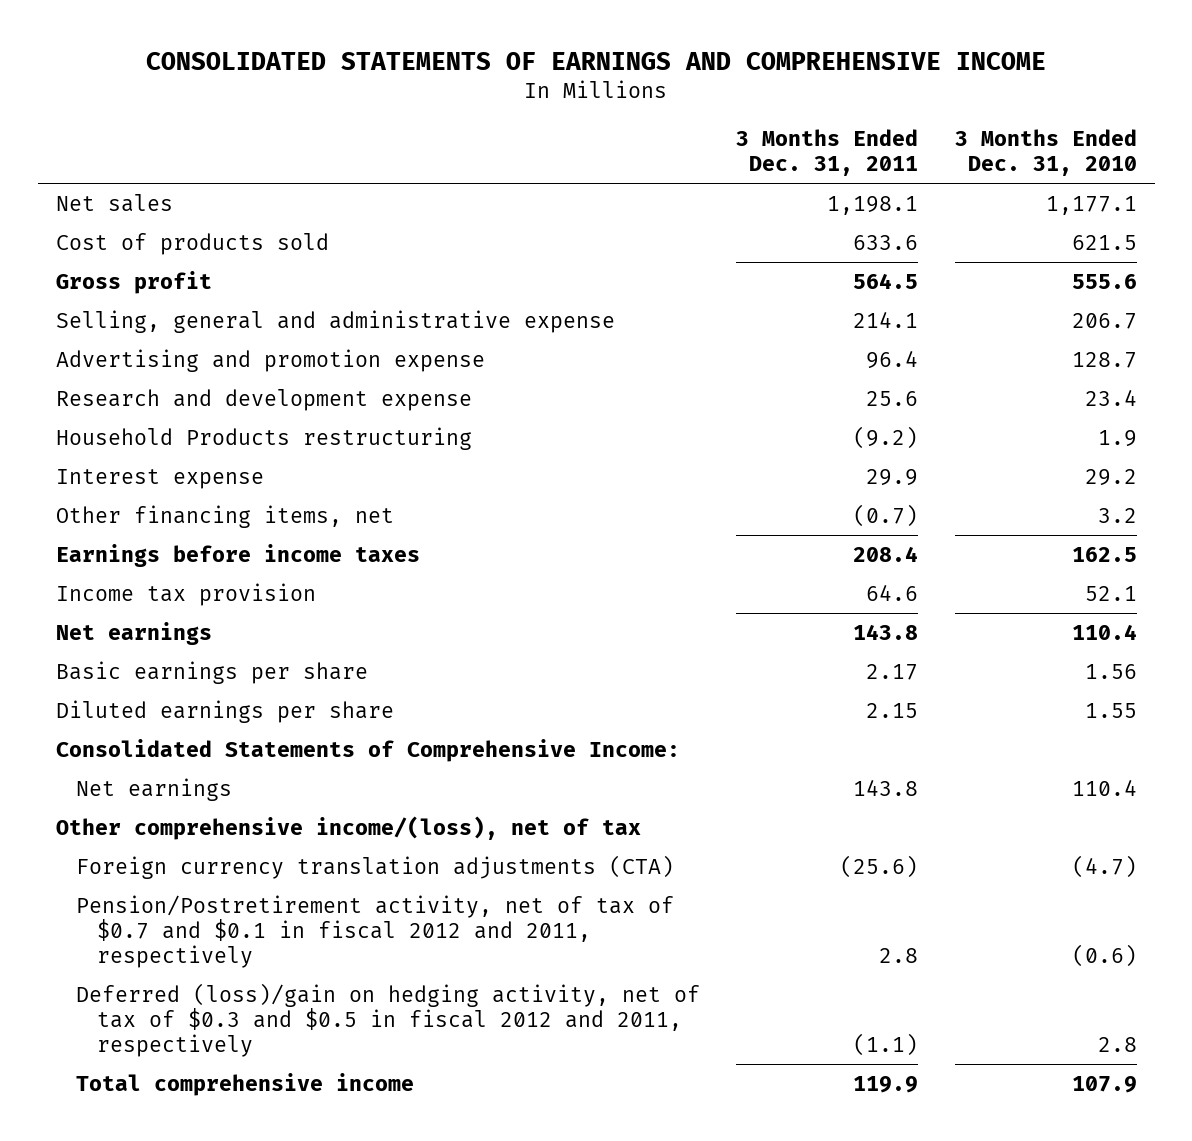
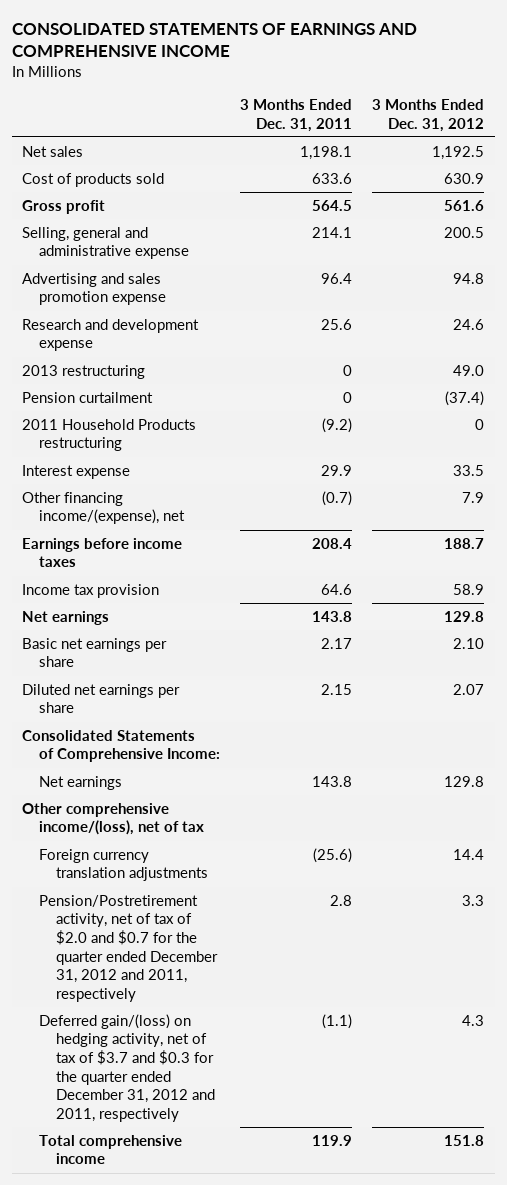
[954,129,1137,177] 3 Months Ended Dec. 31, 2010 -> none
none -> [372,98,485,132] 3 Months Ended Dec. 31, 2012
[55,348,485,372] Advertising and promotion expense -> [22,272,167,306] Advertising and sales promotion expense
none -> [22,364,146,379] 2013 restructuring
none -> [22,391,154,403] Pension curtailment
[55,426,472,450] Household Products restructuring -> [22,418,197,452] 2011 Household Products restructuring
[55,504,394,528] Other financing items, net -> [22,491,186,525] Other financing income/(expense), net
[55,660,368,684] Basic earnings per share -> [22,637,168,668] Basic net earnings per share
[55,699,394,723] Diluted earnings per share -> [22,683,181,714] Diluted net earnings per share
[76,854,675,879] Foreign currency translation adjustments (CTA) -> [39,848,208,882] Foreign currency translation adjustments
[76,894,675,969] Pension/Postretirement activity, net of tax of $0.7 and $0.1 in fiscal 2012 and 2011, respectively -> [39,894,218,1003] Pension/Postretirement activity, net of tax of $2.0 and $0.7 for the quarter ended December 31, 2012 and 2011, respectively
[76,982,701,1058] Deferred (loss)/gain on hedging activity, net of tax of $0.3 and $0.5 in fiscal 2012 and 2011, respectively -> [39,1013,215,1123] Deferred gain/(loss) on hedging activity, net of tax of $3.7 and $0.3 for the quarter ended December 31, 2012 and 2011, respectively

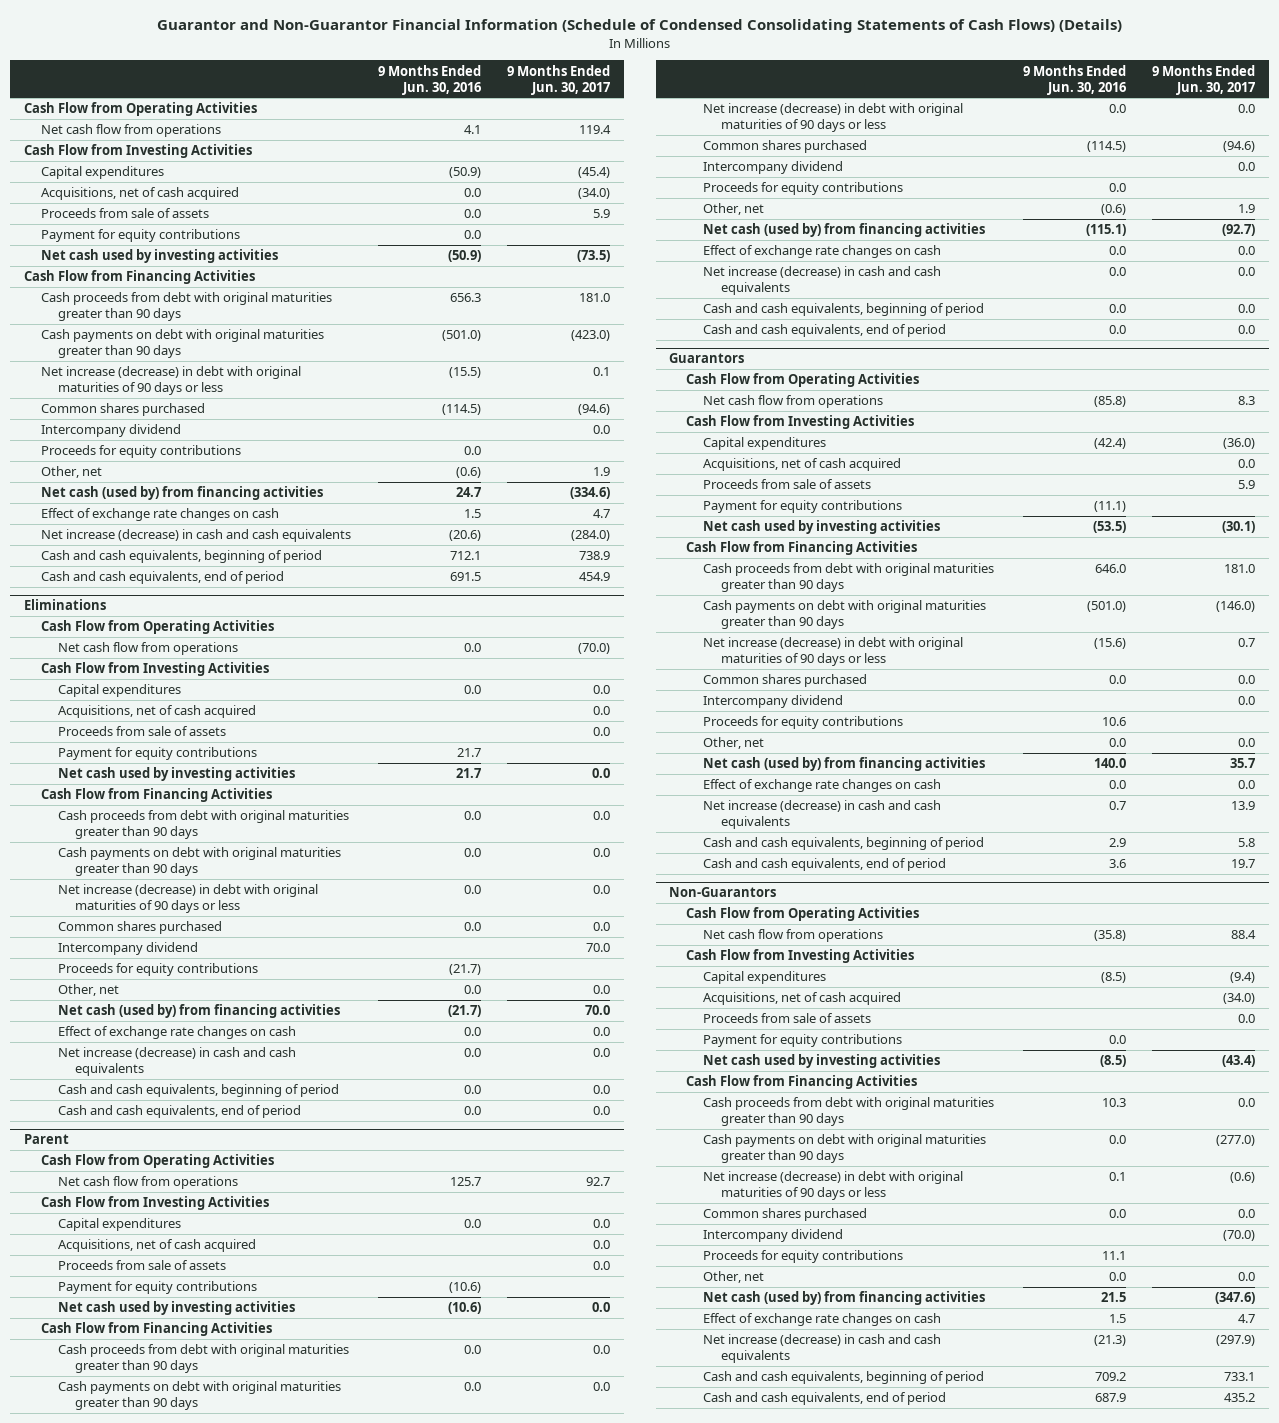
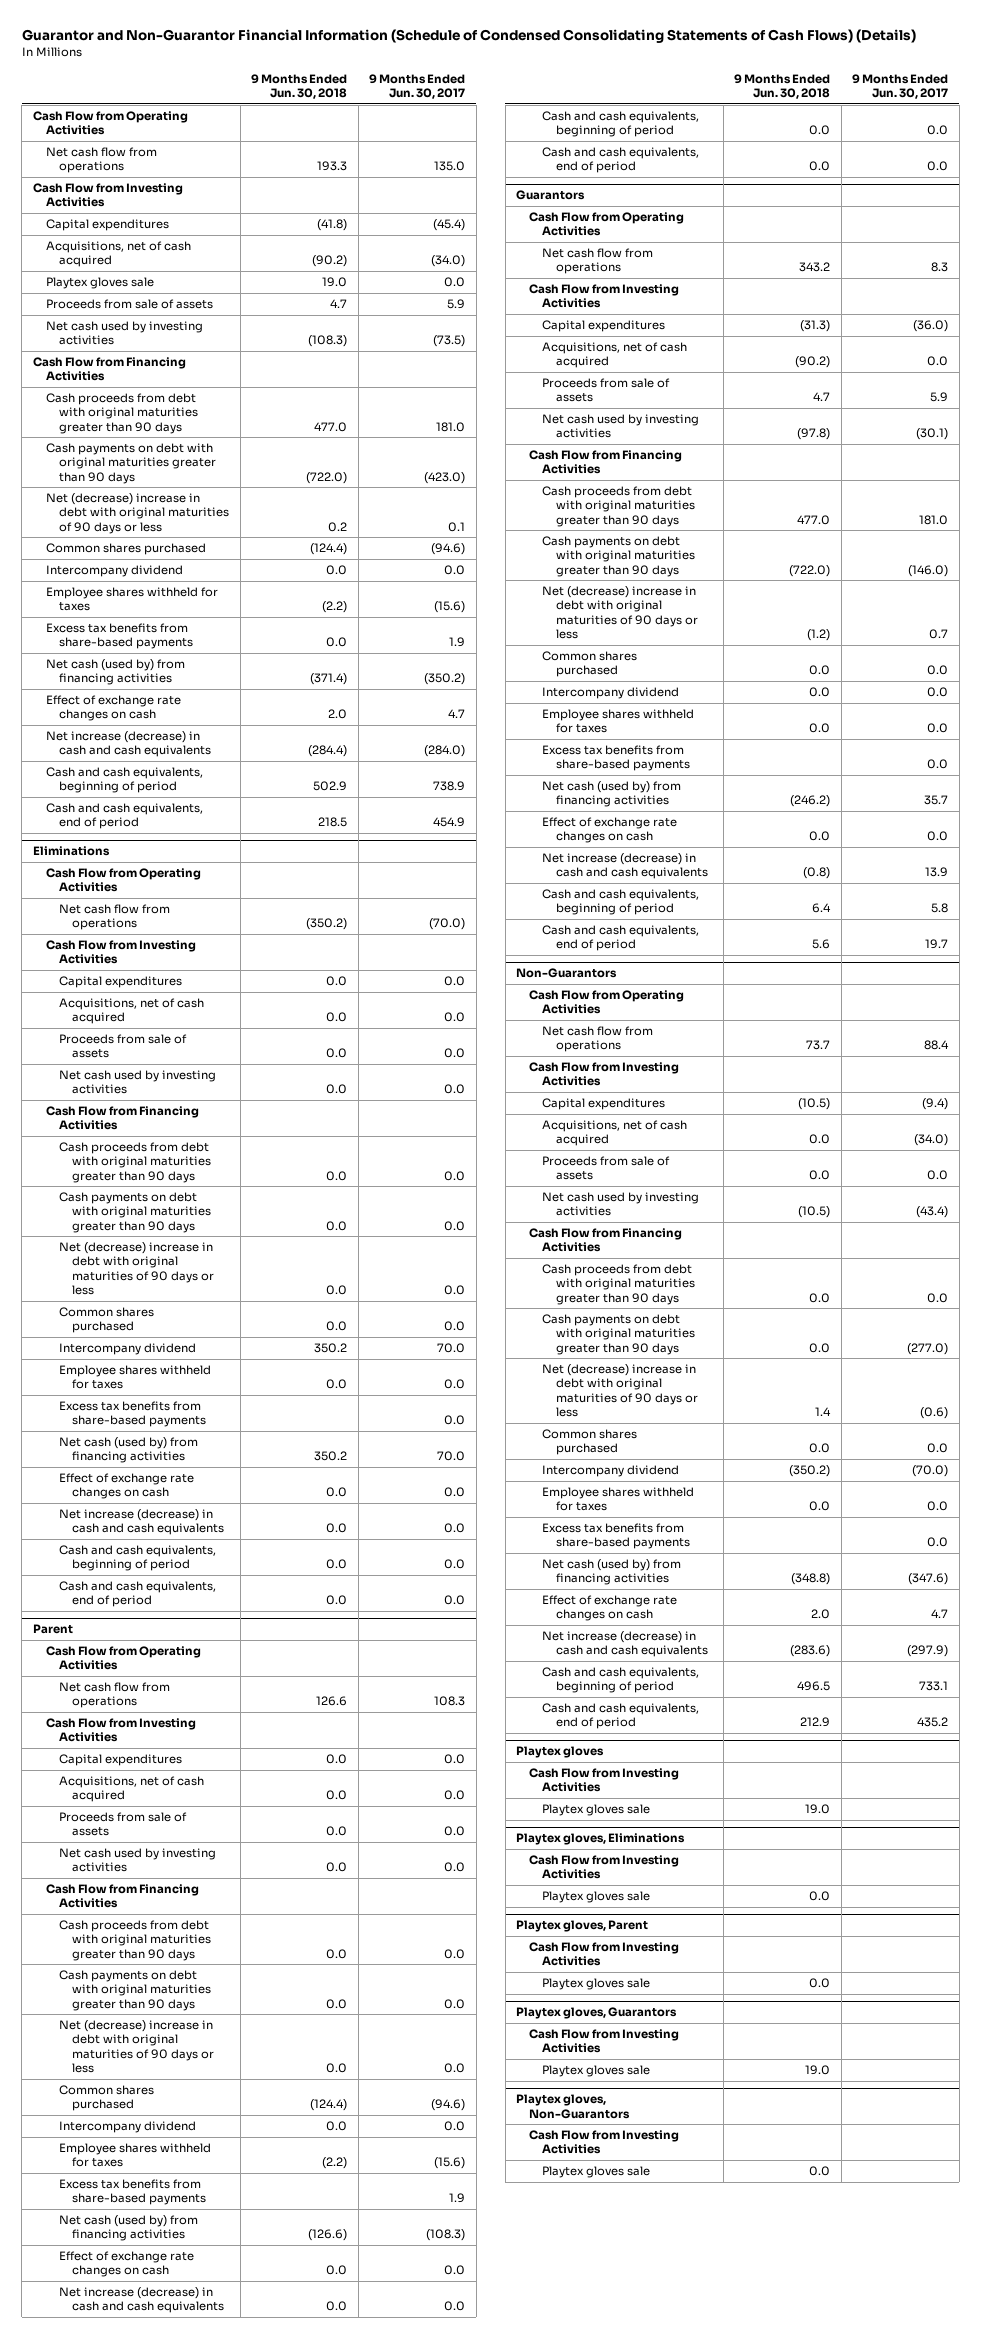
[377,64,481,95] 9 Months Ended Jun. 30, 2016 -> none
none -> [251,73,348,99] 9 Months Ended Jun. 30, 2018
[579,125,612,135] 119.4 -> [434,161,466,172] 135.0
none -> [46,277,155,290] Playtex gloves sale
[40,229,240,243] Payment for equity contributions -> none
[40,366,301,396] Net increase (decrease) in debt with original maturities of 90 days or less -> [46,493,230,534] Net (decrease) increase in debt with original maturities of 90 days or less
[40,445,241,459] Proceeds for equity contributions -> none
[40,466,102,479] Other, net -> none
none -> [46,587,219,612] Employee shares withheld for taxes
none -> [46,623,194,650] Excess tax benefits from share-based payments
[570,487,611,500] (334.6) -> [424,673,466,686] (350.2)
[58,747,258,761] Payment for equity contributions -> none
[58,884,319,914] Net increase (decrease) in debt with original maturities of 90 days or less -> [59,1242,215,1296] Net (decrease) increase in debt with original maturities of 90 days or less
[58,963,259,977] Proceeds for equity contributions -> none
[58,984,120,997] Other, net -> none
none -> [59,1365,212,1390] Employee shares withheld for taxes
none -> [59,1401,207,1428] Excess tax benefits from share-based payments
[586,1177,611,1187] 92.7 -> [434,1696,466,1707] 108.3
[58,1281,258,1295] Payment for equity contributions -> none
[703,103,964,133] Net increase (decrease) in debt with original maturities of 90 days or less -> [59,2020,215,2074] Net (decrease) increase in debt with original maturities of 90 days or less
[703,182,904,196] Proceeds for equity contributions -> none
[703,203,765,216] Other, net -> none
none -> [59,2143,212,2168] Employee shares withheld for taxes
none -> [59,2179,207,2206] Excess tax benefits from share-based payments
[1222,224,1256,237] (92.7) -> [426,2229,466,2242] (108.3)
[703,500,903,514] Payment for equity contributions -> none
[703,637,964,667] Net increase (decrease) in debt with original maturities of 90 days or less -> [542,586,698,640] Net (decrease) increase in debt with original maturities of 90 days or less
[703,716,904,730] Proceeds for equity contributions -> none
[703,737,765,750] Other, net -> none
none -> [542,709,695,734] Employee shares withheld for taxes
none -> [542,745,690,772] Excess tax benefits from share-based payments
[703,1034,903,1048] Payment for equity contributions -> none
[703,1171,964,1201] Net increase (decrease) in debt with original maturities of 90 days or less -> [542,1364,698,1418] Net (decrease) increase in debt with original maturities of 90 days or less
[703,1250,904,1264] Proceeds for equity contributions -> none
[703,1271,765,1284] Other, net -> none
none -> [542,1487,695,1512] Employee shares withheld for taxes
none -> [542,1523,690,1550] Excess tax benefits from share-based payments
none -> [516,1746,605,1759] Playtex gloves
none -> [529,1768,680,1793] Cash Flow from Investing Activities
none -> [542,1804,651,1817] Playtex gloves sale
none -> [516,1833,686,1846] Playtex gloves, Eliminations
none -> [529,1855,680,1880] Cash Flow from Investing Activities
none -> [542,1891,651,1904] Playtex gloves sale
none -> [516,1920,649,1933] Playtex gloves, Parent
none -> [529,1942,680,1967] Cash Flow from Investing Activities
none -> [542,1978,651,1991] Playtex gloves sale
none -> [516,2007,678,2020] Playtex gloves, Guarantors
none -> [529,2029,680,2054] Cash Flow from Investing Activities
none -> [542,2065,651,2078] Playtex gloves sale
none -> [516,2094,631,2119] Playtex gloves, Non-Guarantors
none -> [529,2130,680,2155] Cash Flow from Investing Activities
none -> [542,2166,651,2179] Playtex gloves sale

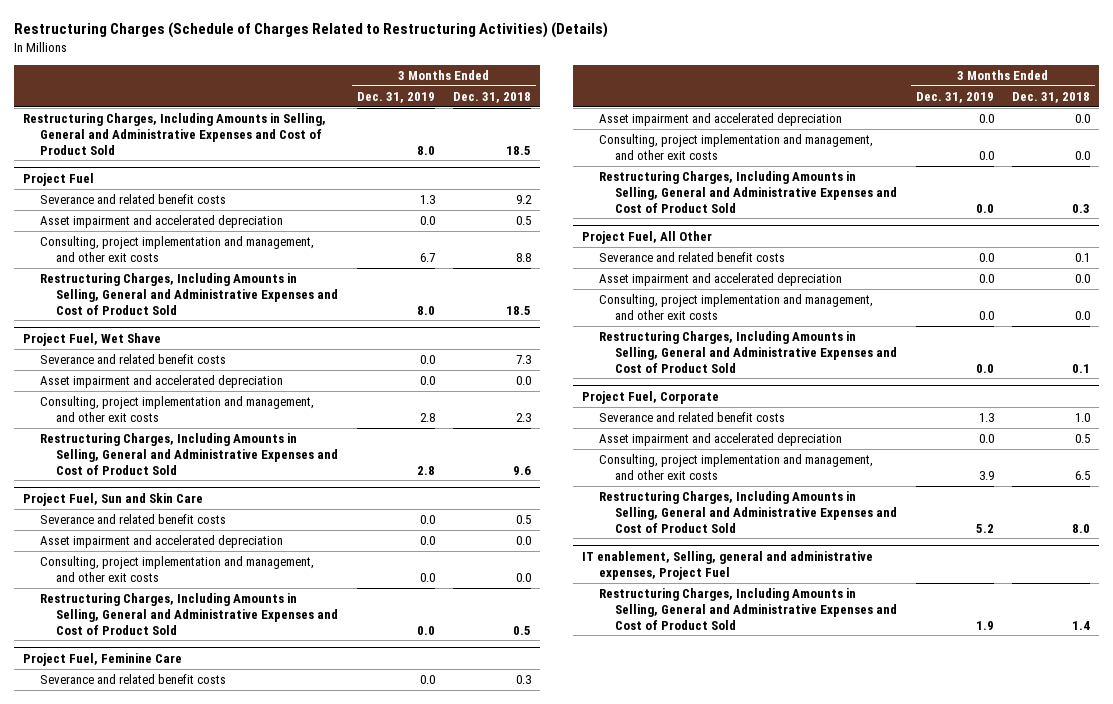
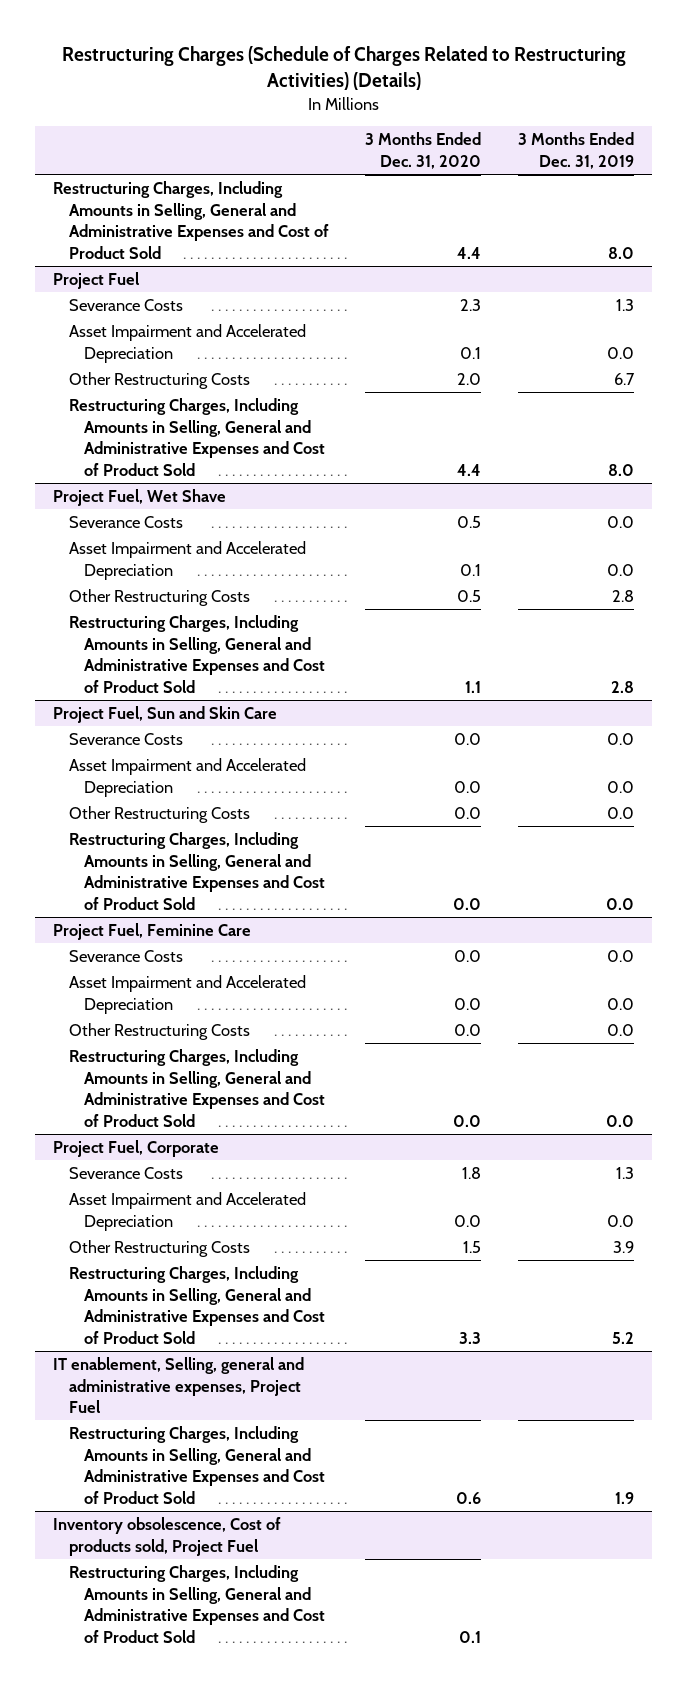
[453,91,532,103] Dec. 31, 2018 -> none
none -> [365,132,482,169] 3 Months Ended Dec. 31, 2020
[39,194,226,205] Severance and related benefit costs -> [68,298,183,311] Severance Costs
[39,215,283,229] Asset impairment and accelerated depreciation -> [68,323,306,363] Asset Impairment and Accelerated Depreciation
[39,236,314,262] Consulting, project implementation and management, and other exit costs -> [68,371,250,389] Other Restructuring Costs
[39,354,226,365] Severance and related benefit costs -> [68,515,183,528] Severance Costs
[39,375,283,389] Asset impairment and accelerated depreciation -> [68,540,306,580] Asset Impairment and Accelerated Depreciation
[39,396,314,422] Consulting, project implementation and management, and other exit costs -> [68,588,250,606] Other Restructuring Costs
[39,514,226,525] Severance and related benefit costs -> [68,732,183,745] Severance Costs
[39,535,283,549] Asset impairment and accelerated depreciation -> [68,757,306,797] Asset Impairment and Accelerated Depreciation
[39,556,314,582] Consulting, project implementation and management, and other exit costs -> [68,805,250,823] Other Restructuring Costs
[598,171,898,213] Restructuring Charges, Including Amounts in Selling, General and Administrative Expenses and Cost of Product Sold -> none
[582,230,713,244] Project Fuel, All Other -> none
[598,252,785,263] Severance and related benefit costs -> none
[598,273,842,287] Asset impairment and accelerated depreciation -> none
[598,294,873,320] Consulting, project implementation and management, and other exit costs -> none
[39,674,226,685] Severance and related benefit costs -> [68,949,183,962] Severance Costs
[598,113,842,127] Asset impairment and accelerated depreciation -> [68,974,306,1014] Asset Impairment and Accelerated Depreciation
[598,134,873,160] Consulting, project implementation and management, and other exit costs -> [68,1022,250,1040] Other Restructuring Costs
[598,412,785,423] Severance and related benefit costs -> [68,1166,183,1179] Severance Costs
[598,433,842,447] Asset impairment and accelerated depreciation -> [68,1191,306,1231] Asset Impairment and Accelerated Depreciation
[598,454,873,480] Consulting, project implementation and management, and other exit costs -> [68,1239,250,1257] Other Restructuring Costs
none -> [53,1516,282,1556] Inventory obsolescence, Cost of products sold, Project Fuel
none -> [68,1564,326,1643] Restructuring Charges, Including Amounts in Selling, General and Administrative Expenses and Cost of Product Sold

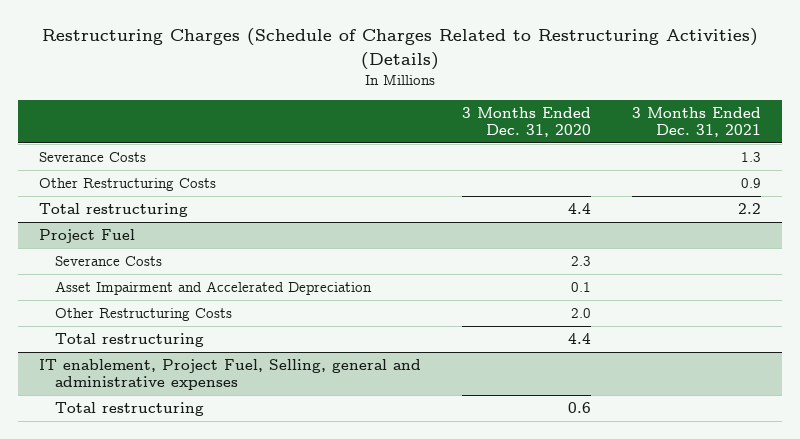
[517,132,634,169] 3 Months Ended Dec. 31, 2019 -> none
none -> [631,106,761,138] 3 Months Ended Dec. 31, 2021
none -> [38,152,146,163] Severance Costs
none -> [38,178,216,192] Other Restructuring Costs
[53,180,329,259] Restructuring Charges, Including Amounts in Selling, General and Administrative Expenses and Cost of Product Sold -> [38,203,188,218] Total restructuring
[53,488,227,506] Project Fuel, Wet Shave -> none
[68,515,183,528] Severance Costs -> none
[68,540,306,580] Asset Impairment and Accelerated Depreciation -> none
[68,588,250,606] Other Restructuring Costs -> none
[68,614,326,693] Restructuring Charges, Including Amounts in Selling, General and Administrative Expenses and Cost of Product Sold -> none
[53,705,278,723] Project Fuel, Sun and Skin Care -> none
[68,732,183,745] Severance Costs -> none
[68,757,306,797] Asset Impairment and Accelerated Depreciation -> none
[68,805,250,823] Other Restructuring Costs -> none
[68,831,326,910] Restructuring Charges, Including Amounts in Selling, General and Administrative Expenses and Cost of Product Sold -> none
[53,922,252,940] Project Fuel, Feminine Care -> none
[68,949,183,962] Severance Costs -> none
[68,974,306,1014] Asset Impairment and Accelerated Depreciation -> none
[68,1022,250,1040] Other Restructuring Costs -> none
[68,1048,326,1127] Restructuring Charges, Including Amounts in Selling, General and Administrative Expenses and Cost of Product Sold -> none
[53,1139,220,1157] Project Fuel, Corporate -> none
[68,1166,183,1179] Severance Costs -> none
[68,1191,306,1231] Asset Impairment and Accelerated Depreciation -> none
[68,1239,250,1257] Other Restructuring Costs -> none
[68,1265,326,1344] Restructuring Charges, Including Amounts in Selling, General and Administrative Expenses and Cost of Product Sold -> none
[68,1425,326,1504] Restructuring Charges, Including Amounts in Selling, General and Administrative Expenses and Cost of Product Sold -> none
[53,1516,282,1556] Inventory obsolescence, Cost of products sold, Project Fuel -> none
[68,1564,326,1643] Restructuring Charges, Including Amounts in Selling, General and Administrative Expenses and Cost of Product Sold -> none
[68,397,326,476] Restructuring Charges, Including Amounts in Selling, General and Administrative Expenses and Cost of Product Sold -> [54,333,204,348] Total restructuring
[53,1356,305,1414] IT enablement, Selling, general and administrative expenses, Project Fuel -> [38,359,421,391] IT enablement, Project Fuel, Selling, general and administrative expenses
none -> [54,402,204,417] Total restructuring

